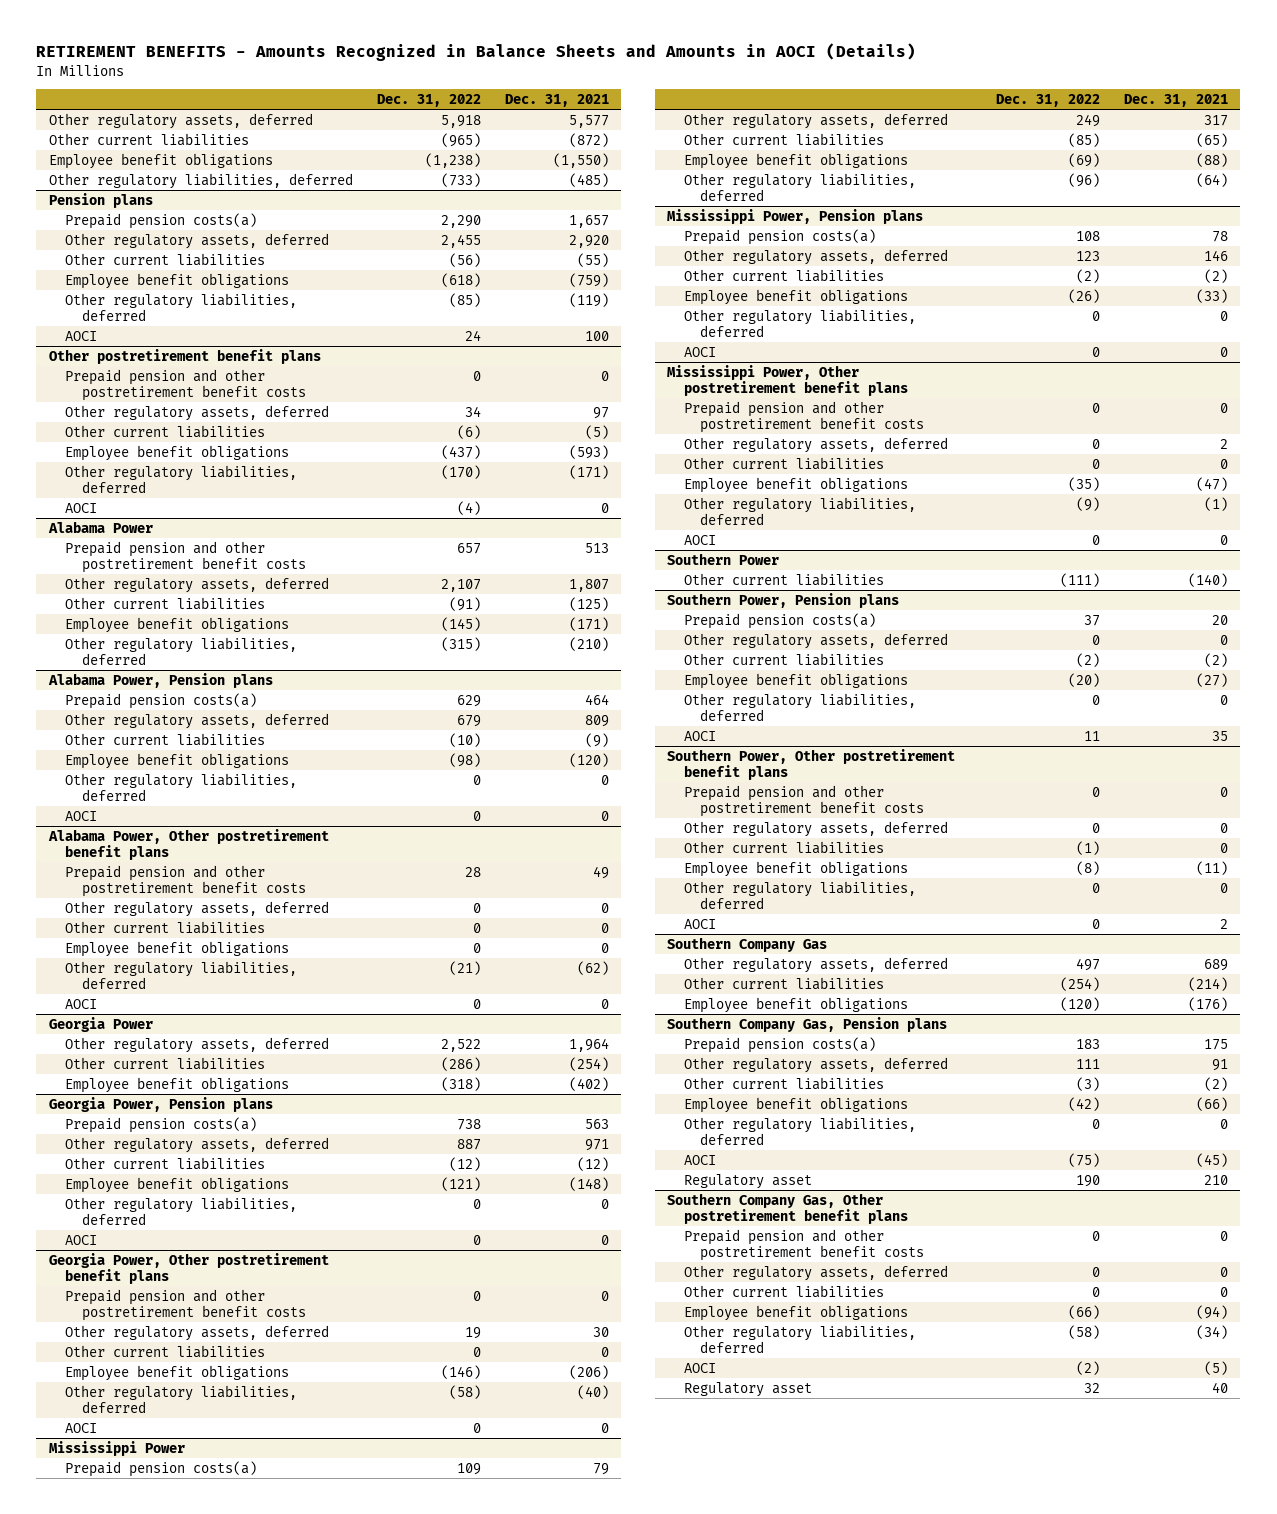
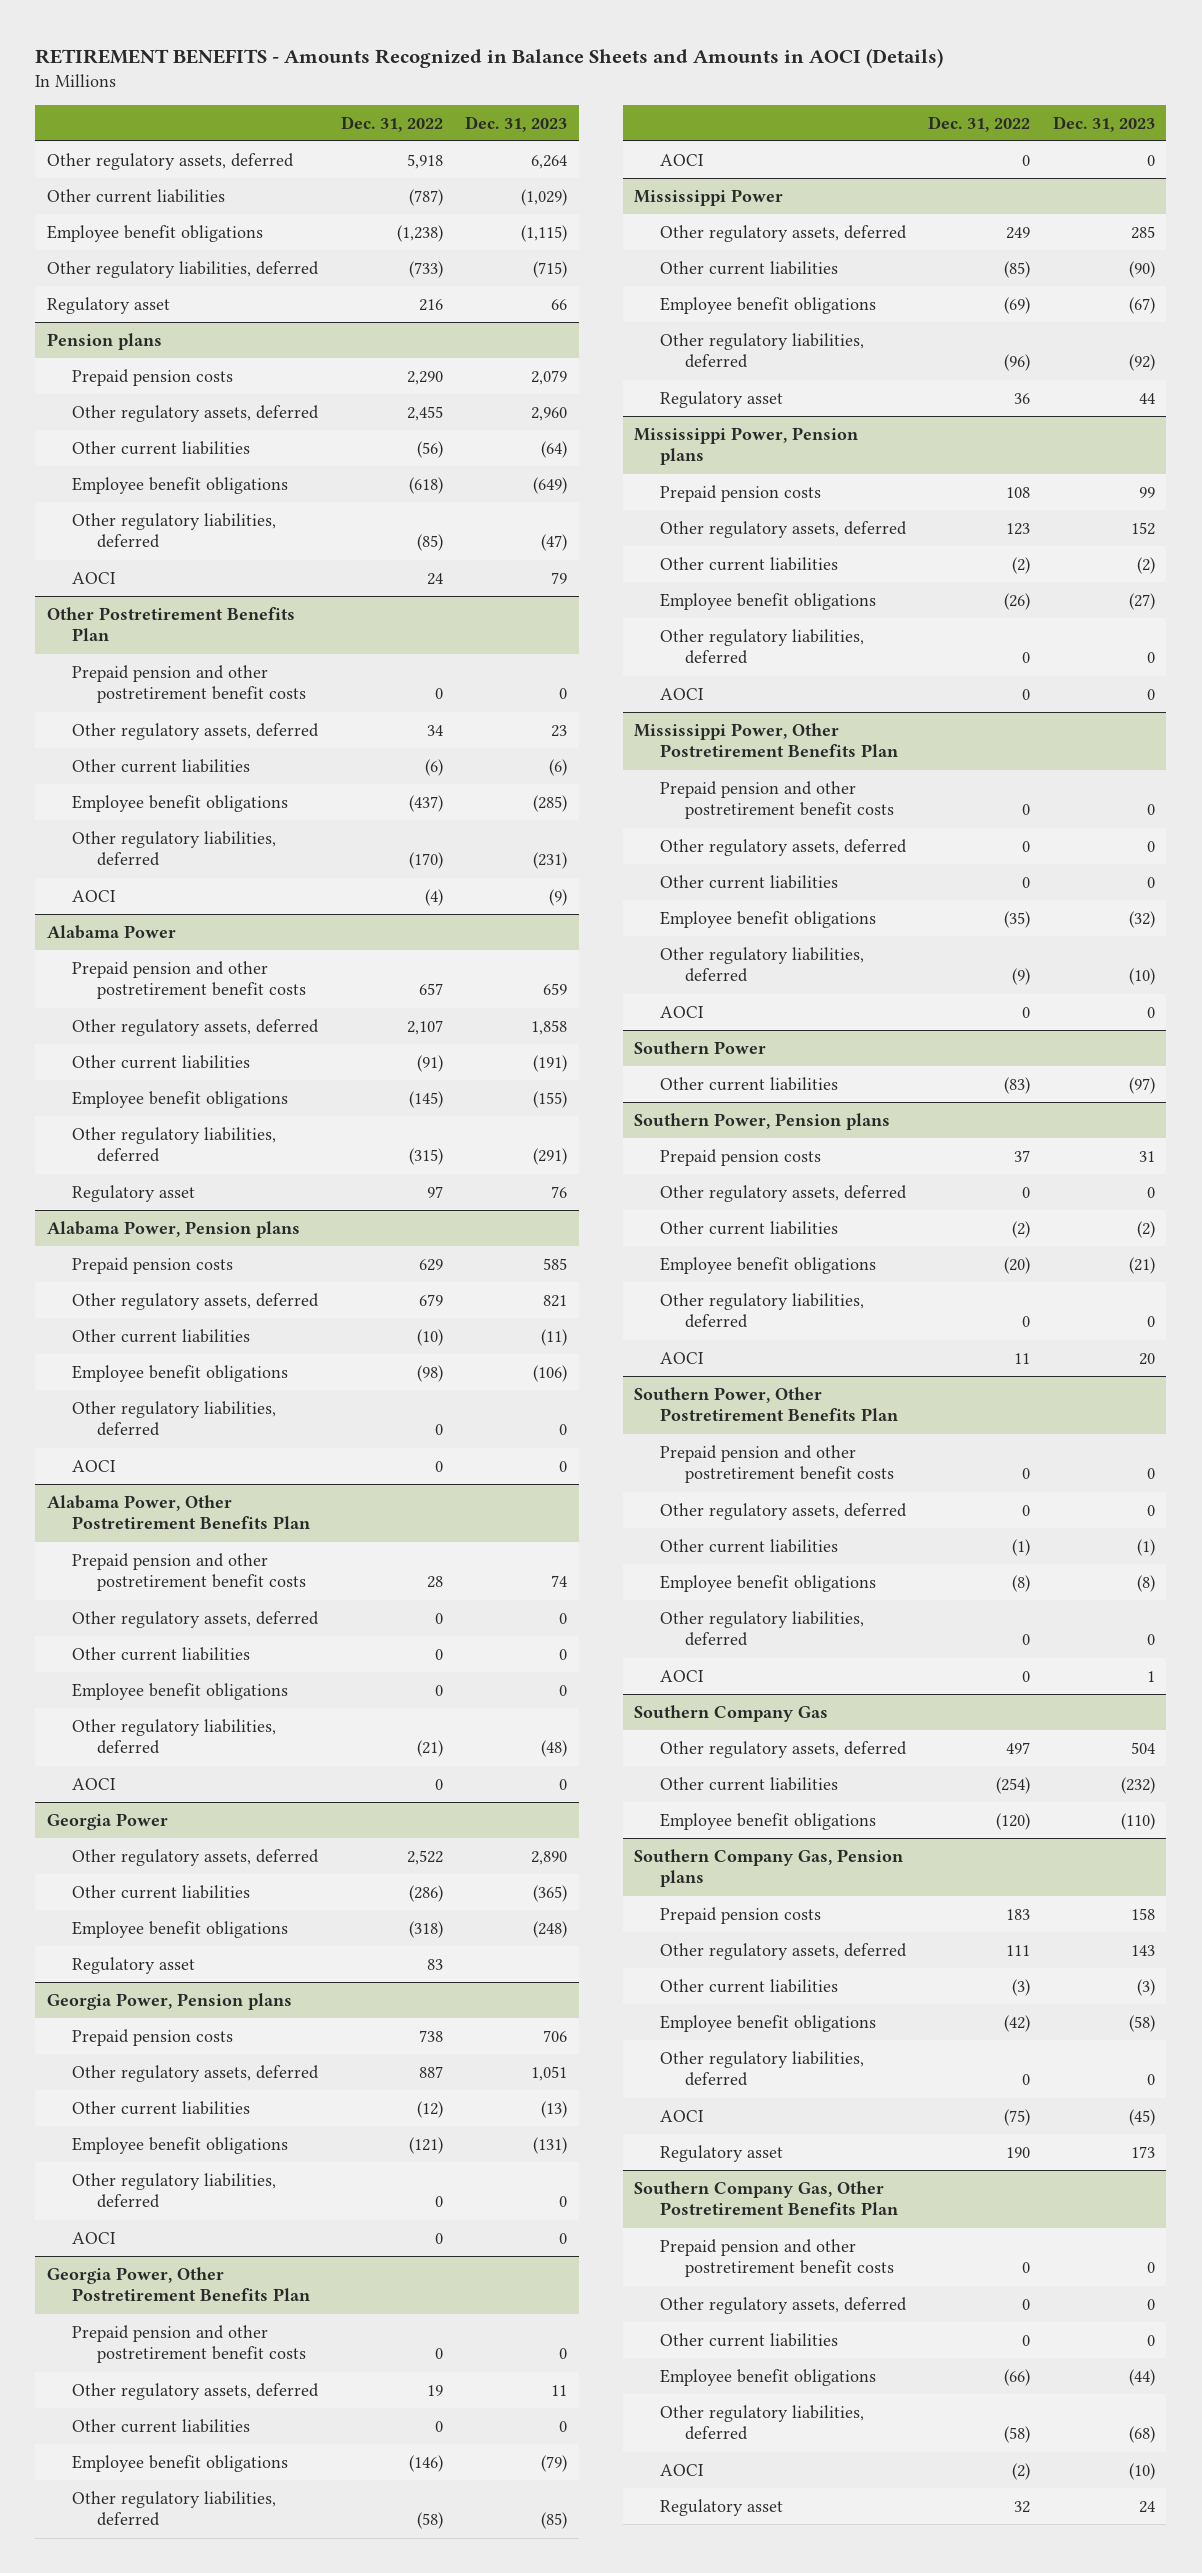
[505,93,610,107] Dec. 31, 2021 -> none
none -> [465,115,568,132] Dec. 31, 2023
[440,132,481,147] (965) -> [408,188,443,206] (787)
none -> [46,296,170,314] Regulatory asset
[65,212,258,229] Prepaid pension costs(a) -> [71,368,233,386] Prepaid pension costs
[48,348,321,364] Other postretirement benefit plans -> [46,606,295,642] Other Postretirement Benefits Plan
none -> [71,1184,195,1202] Regulatory asset
[65,692,258,709] Prepaid pension costs(a) -> [71,1256,233,1274] Prepaid pension costs
[47,828,329,860] Alabama Power, Other postretirement benefit plans -> [46,1494,310,1530] Alabama Power, Other Postretirement Benefits Plan
none -> [71,1956,195,1974] Regulatory asset
[65,1116,258,1133] Prepaid pension costs(a) -> [71,2028,233,2046] Prepaid pension costs
[48,1252,329,1284] Georgia Power, Other postretirement benefit plans -> [46,2266,310,2302] Georgia Power, Other Postretirement Benefits Plan
[65,1460,258,1477] Prepaid pension costs(a) -> none
none -> [659,390,783,408] Regulatory asset
[683,228,876,245] Prepaid pension costs(a) -> [659,484,821,502] Prepaid pension costs
[667,364,908,396] Mississippi Power, Other postretirement benefit plans -> [634,722,898,758] Mississippi Power, Other Postretirement Benefits Plan
[1059,572,1100,587] (111) -> [1004,1076,1031,1094] (83)
[683,612,876,629] Prepaid pension costs(a) -> [659,1148,821,1166] Prepaid pension costs
[667,748,956,780] Southern Power, Other postretirement benefit plans -> [634,1386,898,1422] Southern Power, Other Postretirement Benefits Plan
[683,1036,876,1053] Prepaid pension costs(a) -> [659,1906,821,1924] Prepaid pension costs
[667,1192,908,1224] Southern Company Gas, Other postretirement benefit plans -> [634,2180,898,2216] Southern Company Gas, Other Postretirement Benefits Plan

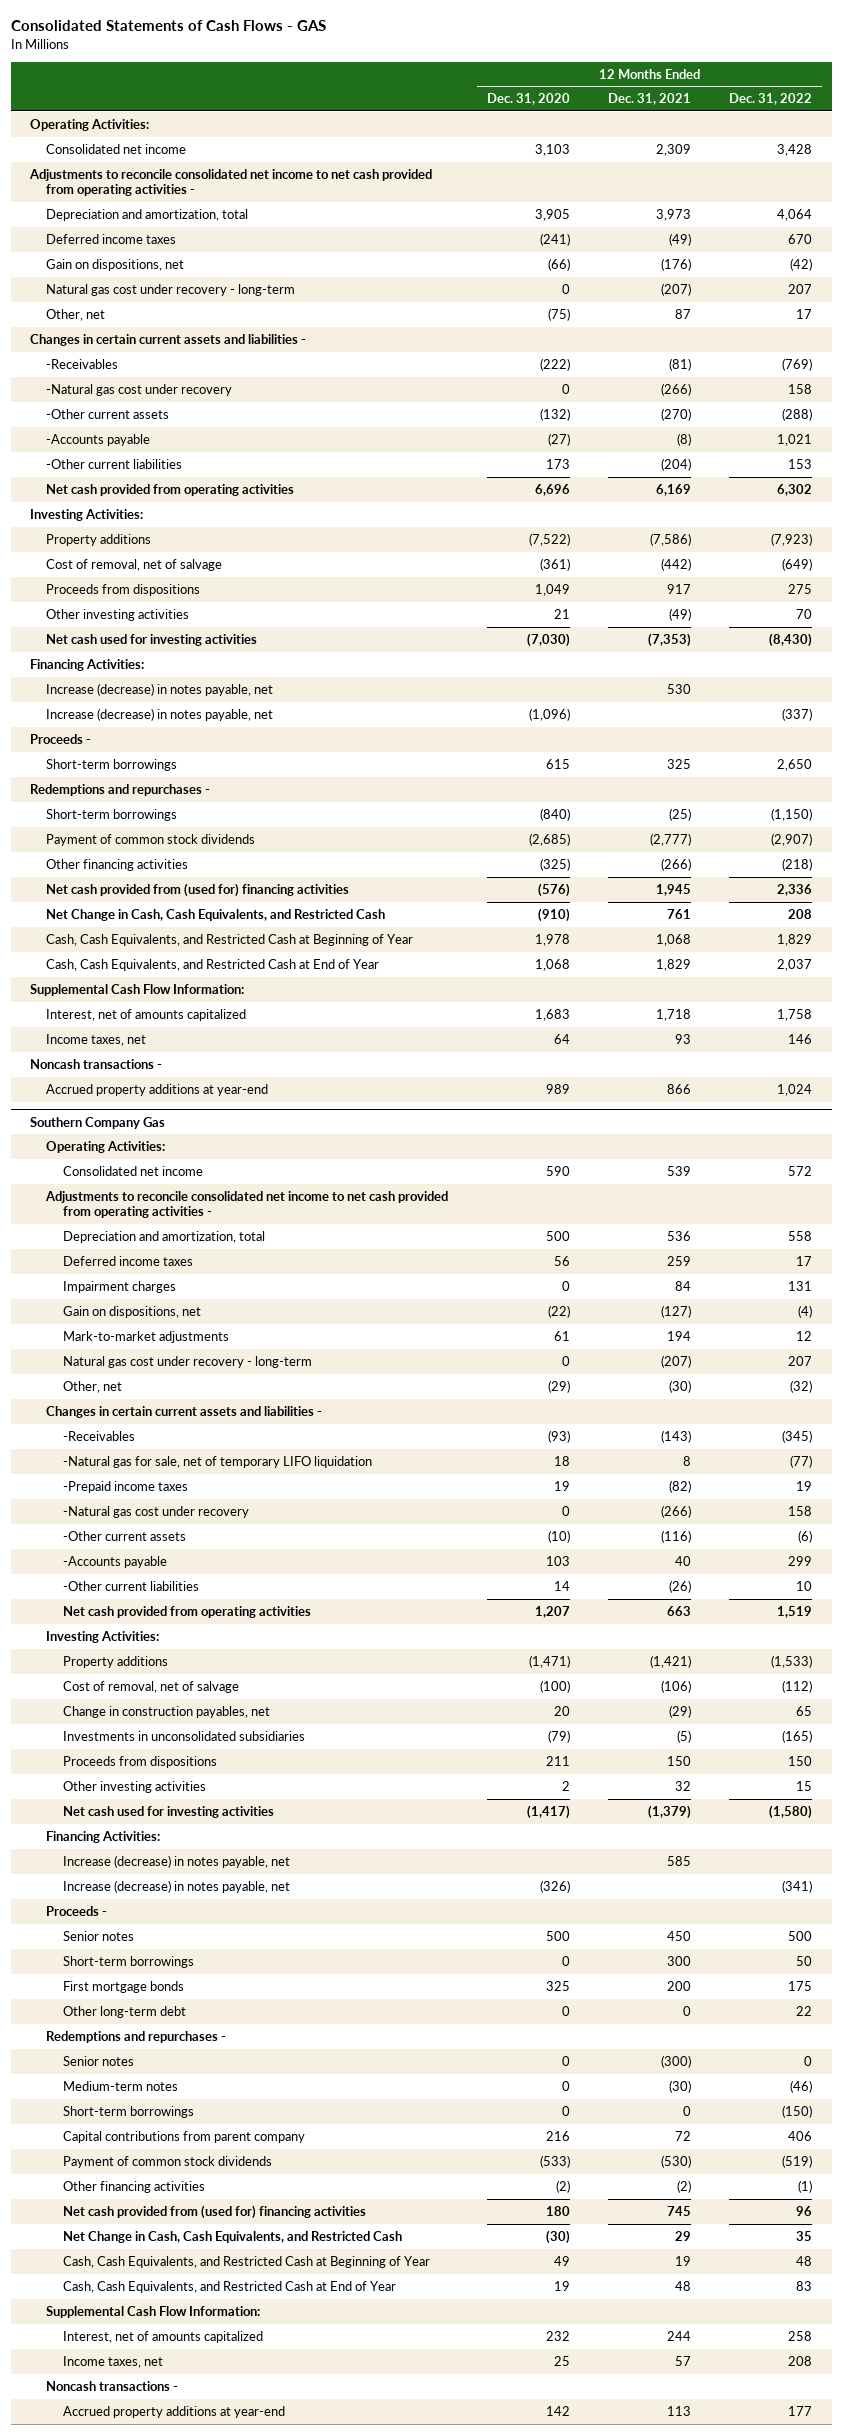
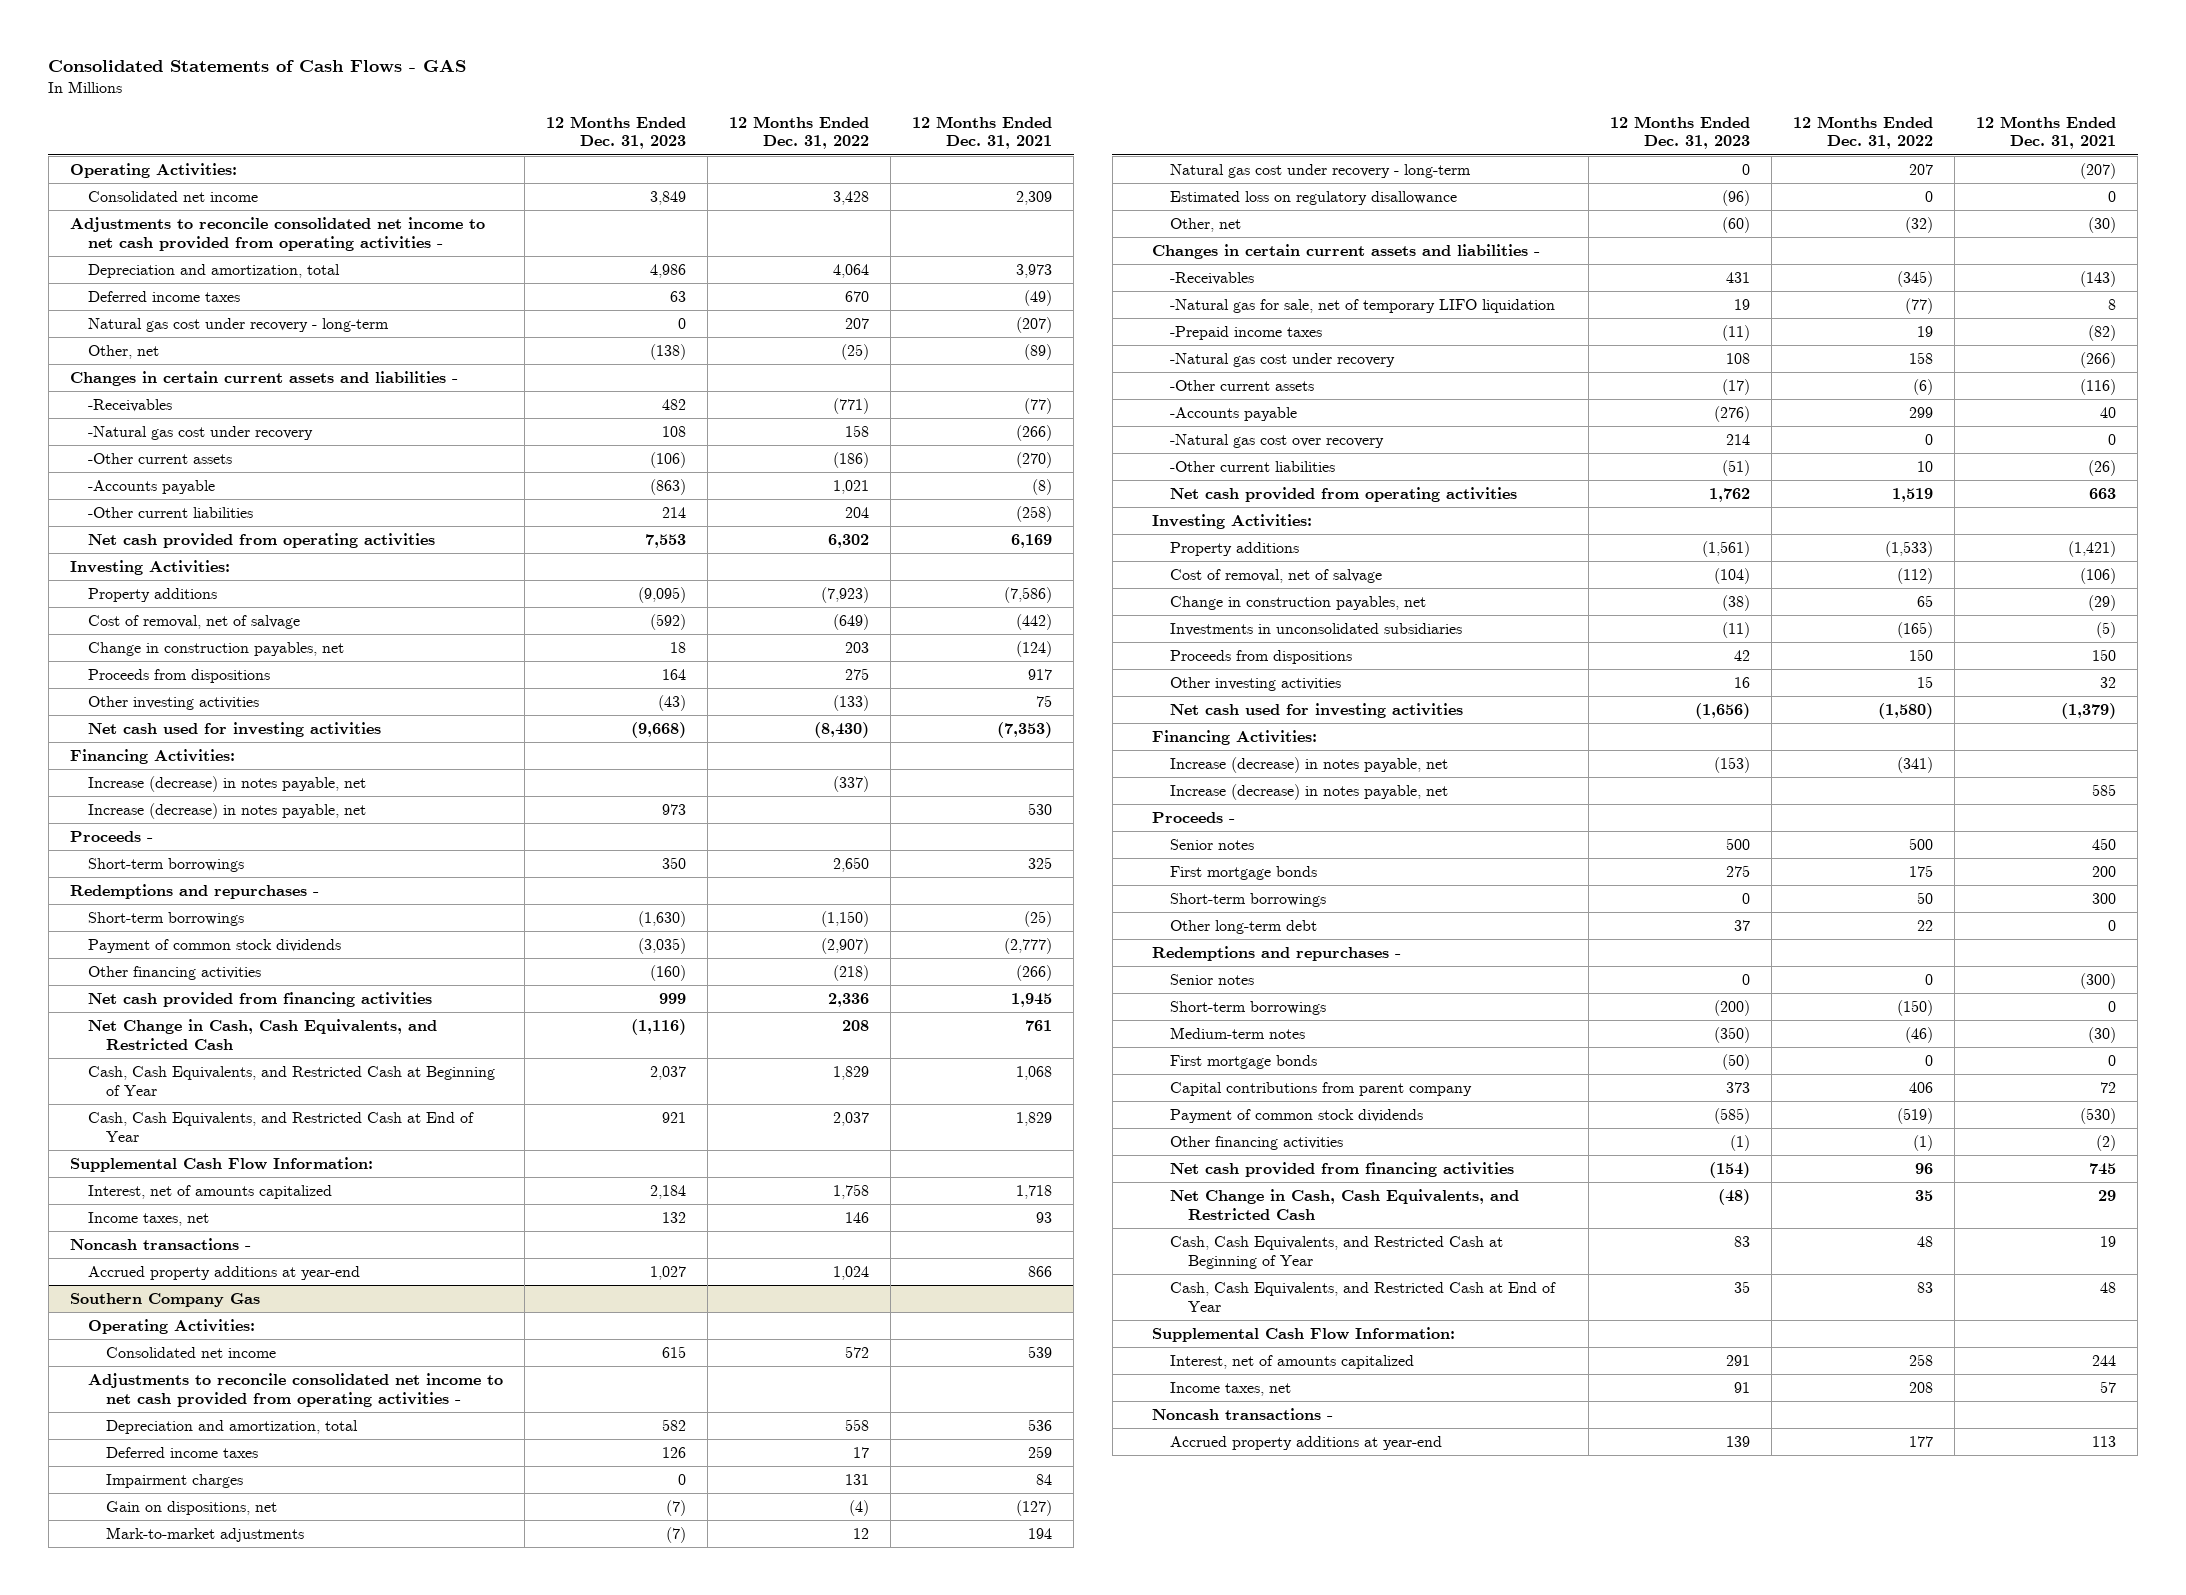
[486,93,570,106] Dec. 31, 2020 -> none
none -> [546,115,687,150] 12 Months Ended Dec. 31, 2023
[46,258,185,271] Gain on dispositions, net -> none
[675,308,692,319] 87 -> [1024,343,1053,360] (89)
[796,308,813,319] 17 -> [841,343,870,360] (25)
[669,357,692,371] (81) -> [1024,397,1053,414] (77)
[782,357,813,371] (769) -> [833,397,870,414] (771)
[782,407,813,421] (288) -> [833,451,870,468] (186)
[661,457,692,471] (204) -> [1016,505,1053,522] (258)
[788,458,813,469] 153 -> [845,506,870,518] 204
none -> [88,641,345,656] Change in construction payables, net
[669,607,692,621] (49) -> [1036,694,1053,707] 75
[796,608,813,619] 70 -> [833,694,870,711] (133)
[46,682,274,696] Increase (decrease) in notes payable, net -> [88,802,367,819] Increase (decrease) in notes payable, net
[46,882,350,897] Net cash provided from (used for) financing activities -> [88,991,433,1007] Net cash provided from financing activities
none -> [1170,190,1458,205] Estimated loss on regulatory disallowance
none -> [1170,433,1385,448] -Natural gas cost over recovery
[62,1854,290,1868] Increase (decrease) in notes payable, net -> [1170,783,1449,800] Increase (decrease) in notes payable, net
[62,1955,194,1968] Short-term borrowings -> [1170,892,1327,907] Short-term borrowings
[62,2080,178,2091] Medium-term notes -> [1170,1026,1306,1039] Medium-term notes
none -> [1170,1054,1318,1069] First mortgage bonds
[62,2204,366,2219] Net cash provided from (used for) financing activities -> [1170,1161,1515,1177] Net cash provided from financing activities

